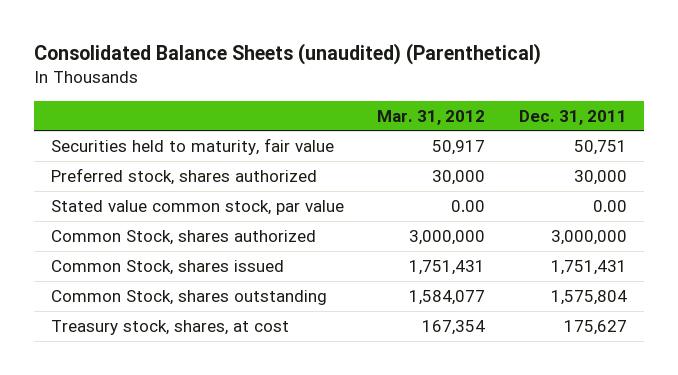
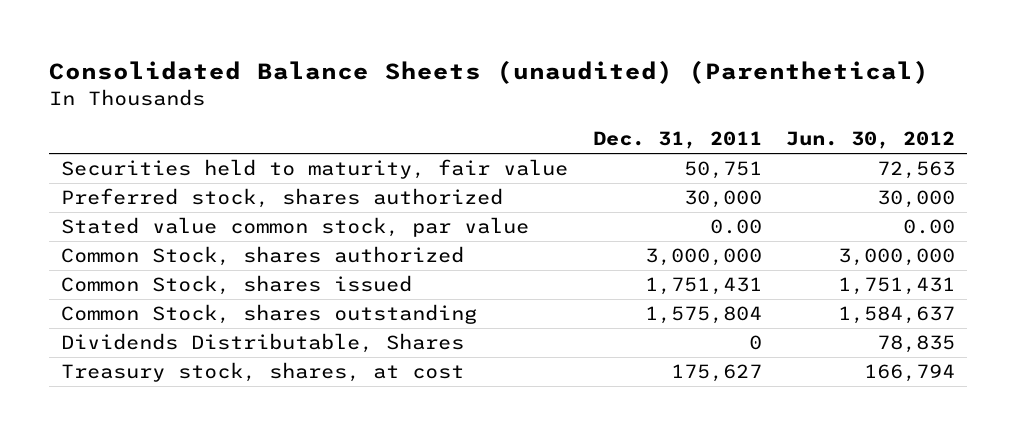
[377,109,486,125] Mar. 31, 2012 -> none
none -> [785,130,955,149] Jun. 30, 2012
none -> [61,333,465,354] Dividends Distributable, Shares

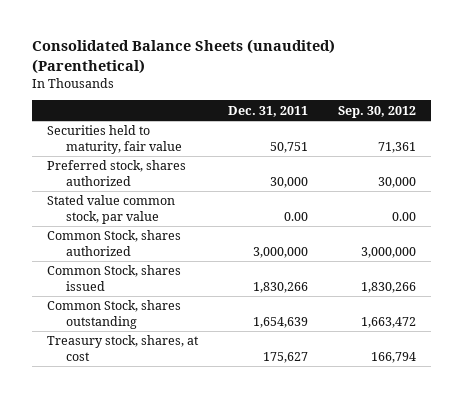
[785,130,955,149] Jun. 30, 2012 -> none
none -> [338,105,417,118] Sep. 30, 2012
[61,333,465,354] Dividends Distributable, Shares -> none
[644,277,762,296] 1,751,431 -> [253,281,309,293] 1,830,266
[644,306,762,325] 1,575,804 -> [253,316,309,328] 1,654,639

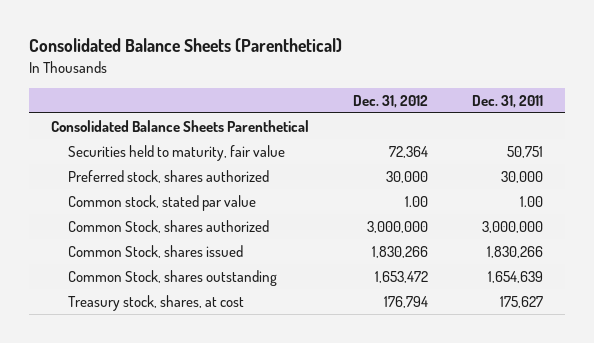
[31,39,335,74] Consolidated Balance Sheets (unaudited) (Parenthetical) -> [29,38,343,53] Consolidated Balance Sheets (Parenthetical)
[338,105,417,118] Sep. 30, 2012 -> none
none -> [353,94,429,108] Dec. 31, 2012
none -> [51,119,310,132] Consolidated Balance Sheets Parenthetical
[47,195,176,224] Stated value common stock, par value -> [67,194,256,211] Common stock, stated par value
[284,211,309,221] 0.00 -> [520,195,544,207] 1.00

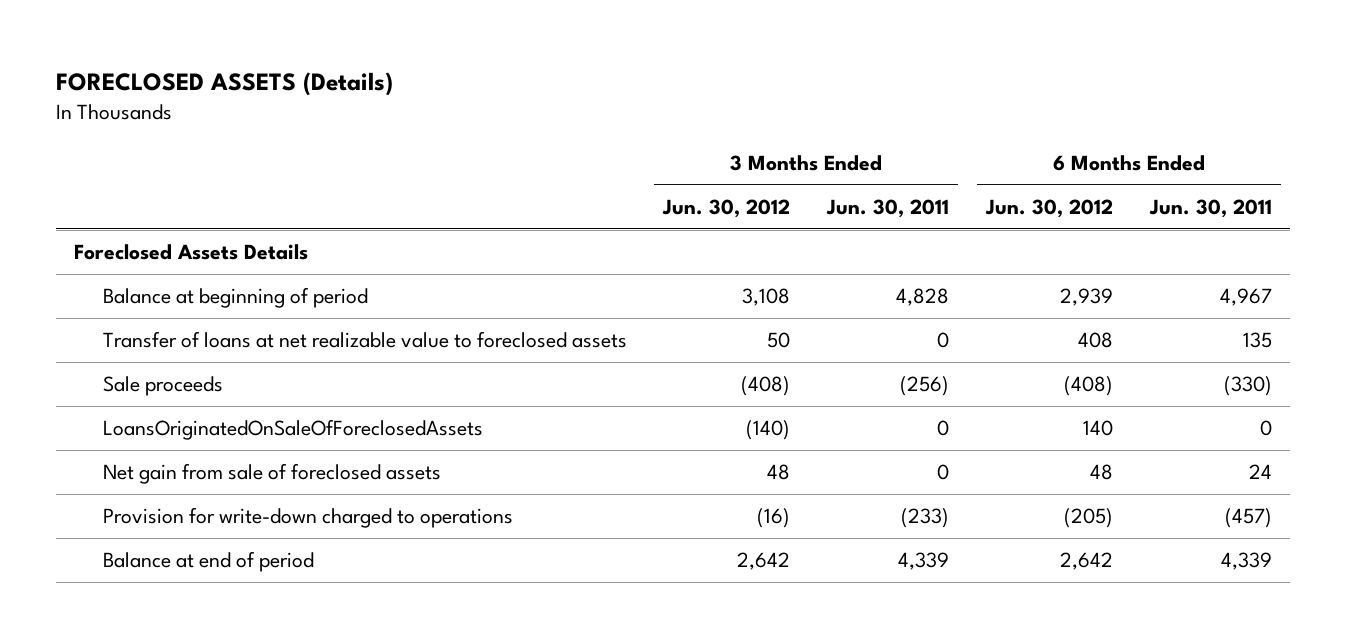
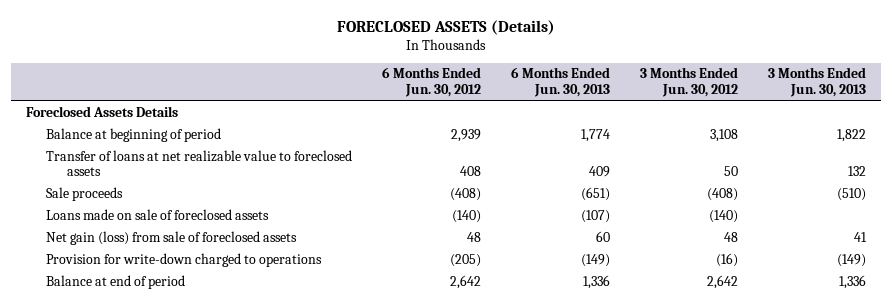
[826,198,950,218] Jun. 30, 2011 -> none
[1148,198,1272,218] Jun. 30, 2011 -> none
none -> [511,67,611,97] 6 Months Ended Jun. 30, 2013
none -> [767,67,866,97] 3 Months Ended Jun. 30, 2013
[102,419,483,441] LoansOriginatedOnSaleOfForeclosedAssets -> none
none -> [46,208,270,220] Loans made on sale of foreclosed assets
[102,463,441,485] Net gain from sale of foreclosed assets -> [46,230,298,245] Net gain (loss) from sale of foreclosed assets

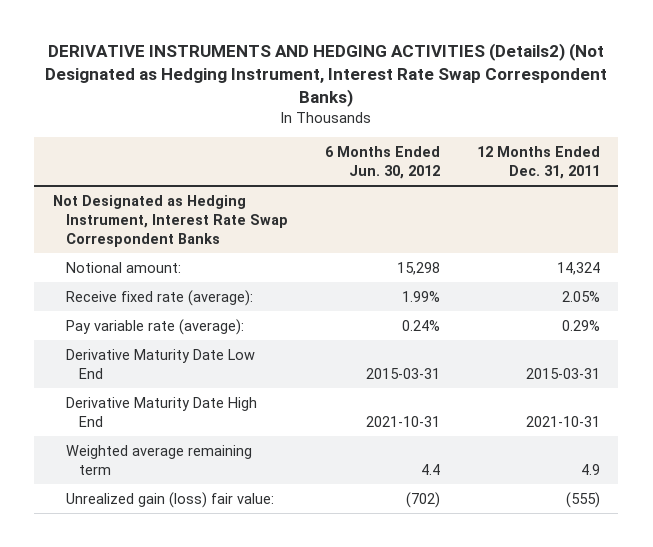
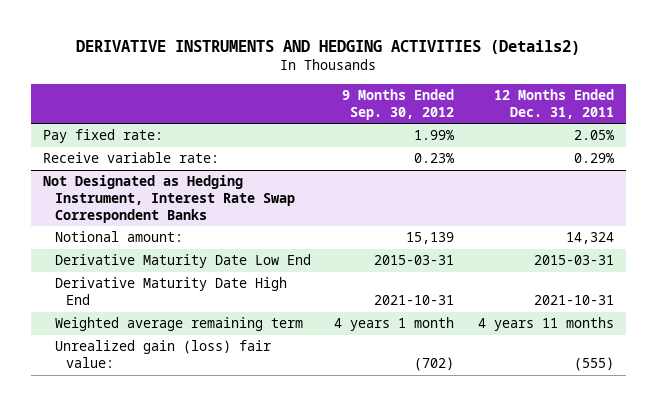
[45,43,608,107] DERIVATIVE INSTRUMENTS AND HEDGING ACTIVITIES (Details2) (Not Designated as Hedging Instrument, Interest Rate Swap Correspondent Banks) -> [76,39,581,55] DERIVATIVE INSTRUMENTS AND HEDGING ACTIVITIES (Details2)
[325,146,441,180] 6 Months Ended Jun. 30, 2012 -> none
none -> [342,88,455,120] 9 Months Ended Sep. 30, 2012
none -> [42,129,163,144] Pay fixed rate:
none -> [42,152,219,164] Receive variable rate:
[66,289,254,306] Receive fixed rate (average): -> none
[66,318,245,335] Pay variable rate (average): -> none
[580,463,600,475] 4.9 -> [477,317,614,332] 4 years 11 months

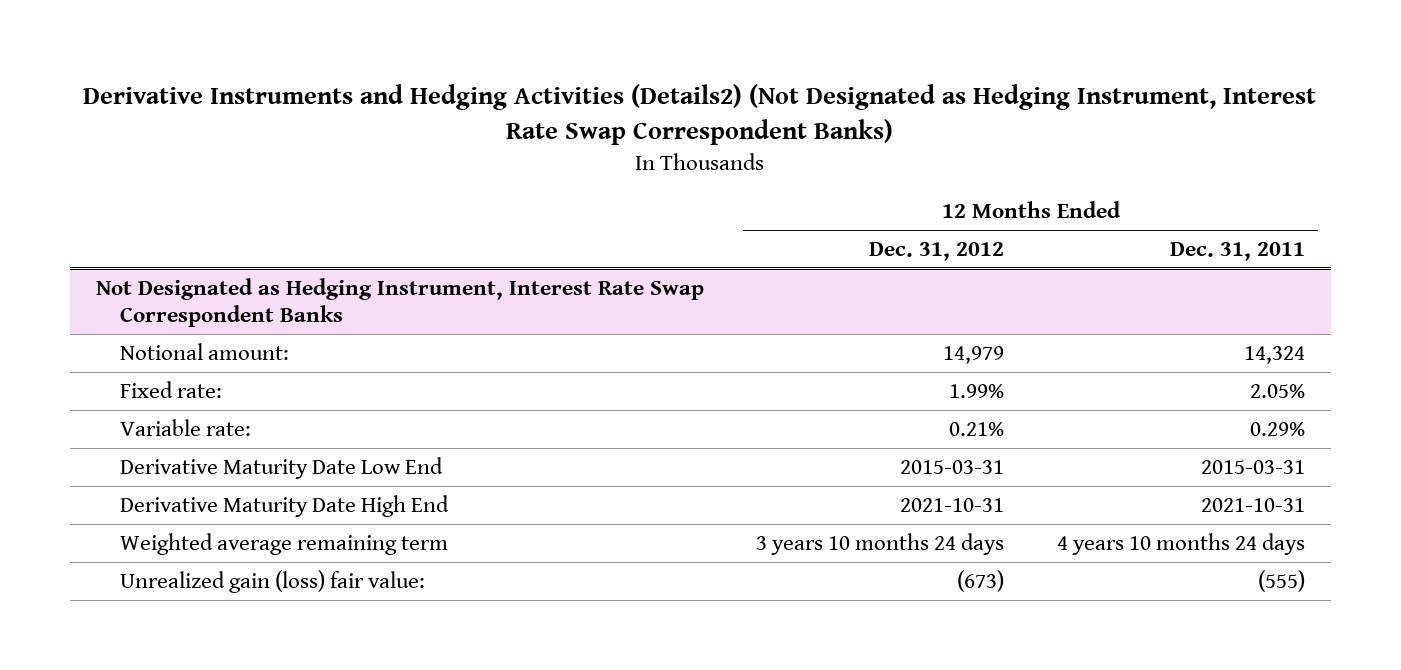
[76,39,581,55] DERIVATIVE INSTRUMENTS AND HEDGING ACTIVITIES (Details2) -> [83,84,1317,146] Derivative Instruments and Hedging Activities (Details2) (Not Designated as Hedging Instrument, Interest Rate Swap Correspondent Banks)
[342,88,455,120] 9 Months Ended Sep. 30, 2012 -> none
none -> [869,242,1005,262] Dec. 31, 2012
[42,129,163,144] Pay fixed rate: -> none
[42,152,219,164] Receive variable rate: -> none
none -> [119,380,222,398] Fixed rate:
none -> [119,418,251,436] Variable rate:
[477,317,614,332] 4 years 11 months -> [1056,532,1305,555] 4 years 10 months 24 days

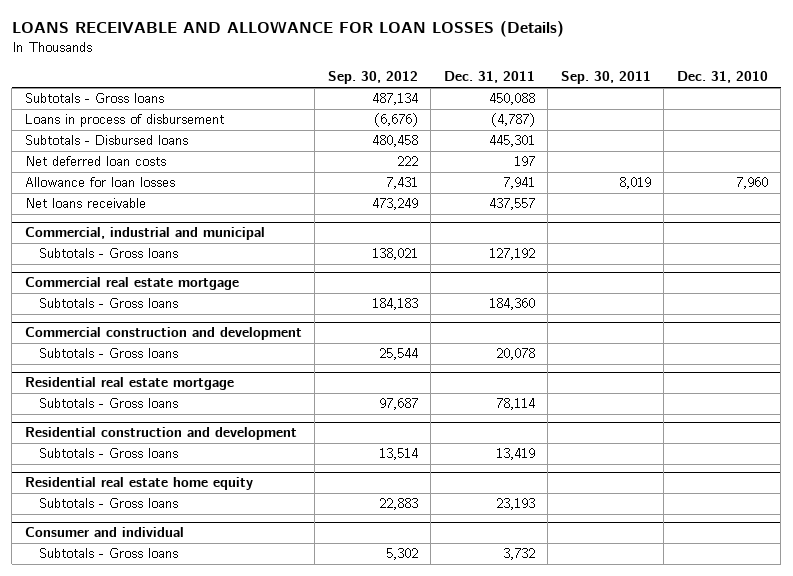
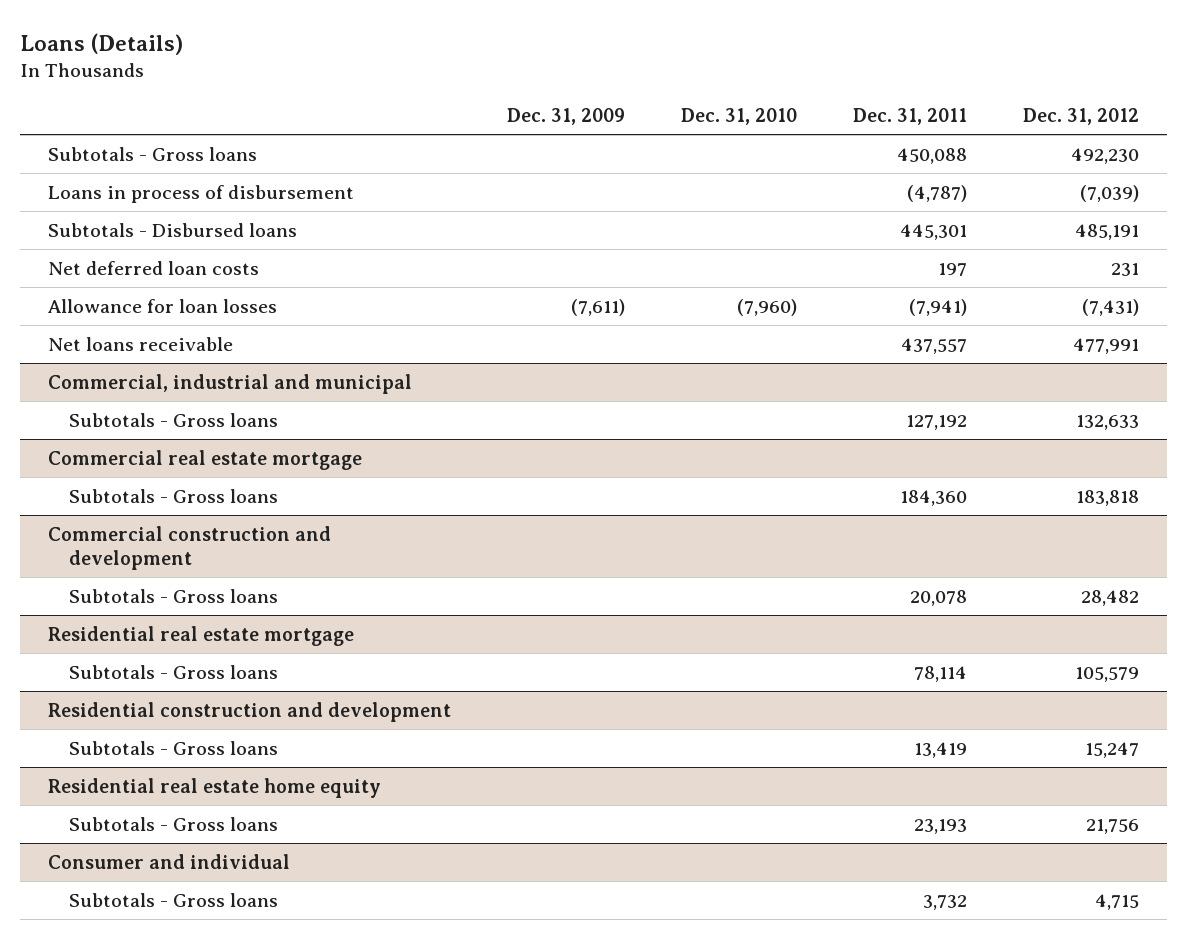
[11,21,564,38] LOANS RECEIVABLE AND ALLOWANCE FOR LOAN LOSSES (Details) -> [20,32,184,55] Loans (Details)
[327,71,418,85] Sep. 30, 2012 -> none
[560,71,651,85] Sep. 30, 2011 -> none
none -> [507,108,626,126] Dec. 31, 2009
none -> [1022,108,1139,126] Dec. 31, 2012
[502,177,535,190] 7,941 -> [908,298,967,316] (7,941)
[735,177,768,190] 7,960 -> [737,298,798,316] (7,960)

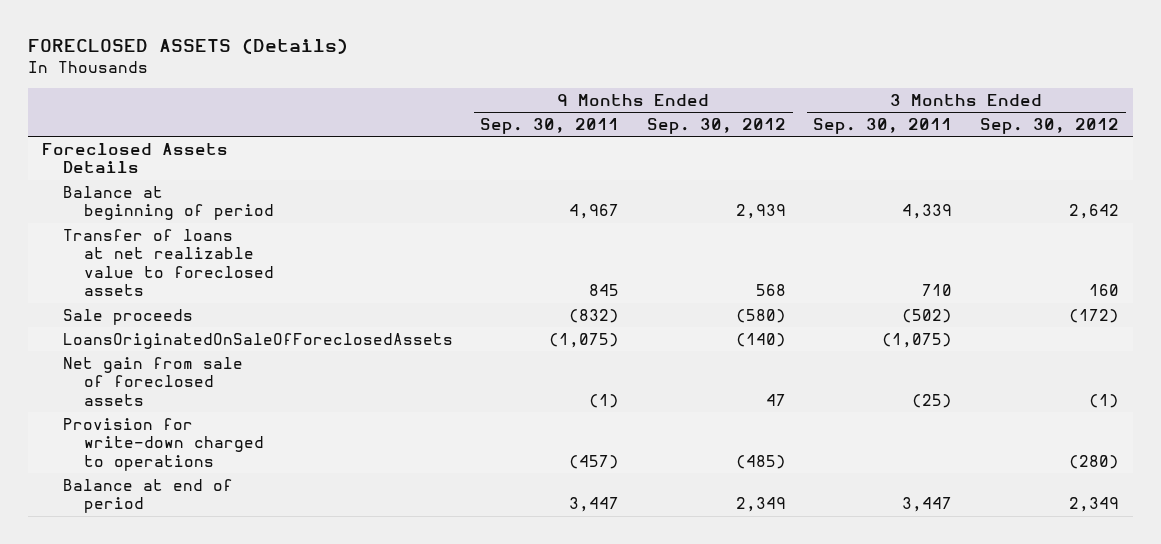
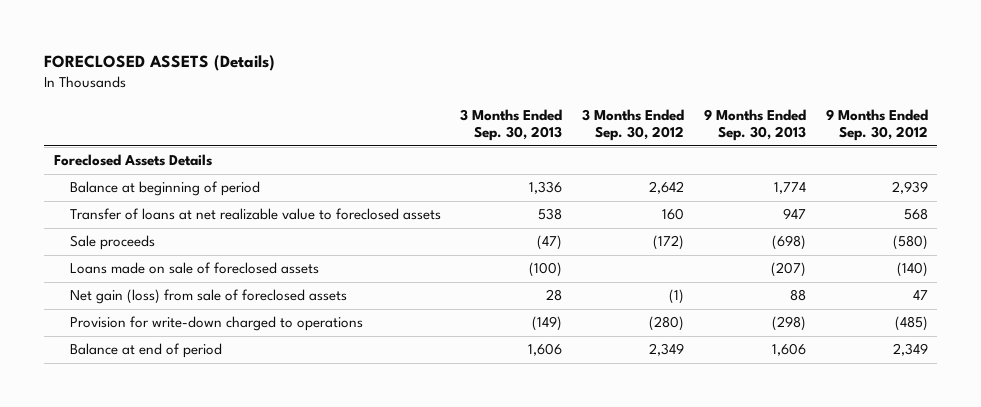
[480,118,620,135] Sep. 30, 2011 -> none
[813,118,953,135] Sep. 30, 2011 -> none
none -> [460,108,563,142] 3 Months Ended Sep. 30, 2013
none -> [703,108,806,142] 9 Months Ended Sep. 30, 2013
[62,332,453,349] LoansOriginatedOnSaleOfForeclosedAssets -> [69,262,319,275] Loans made on sale of foreclosed assets
[62,356,243,406] Net gain from sale of foreclosed assets -> [69,289,347,305] Net gain (loss) from sale of foreclosed assets

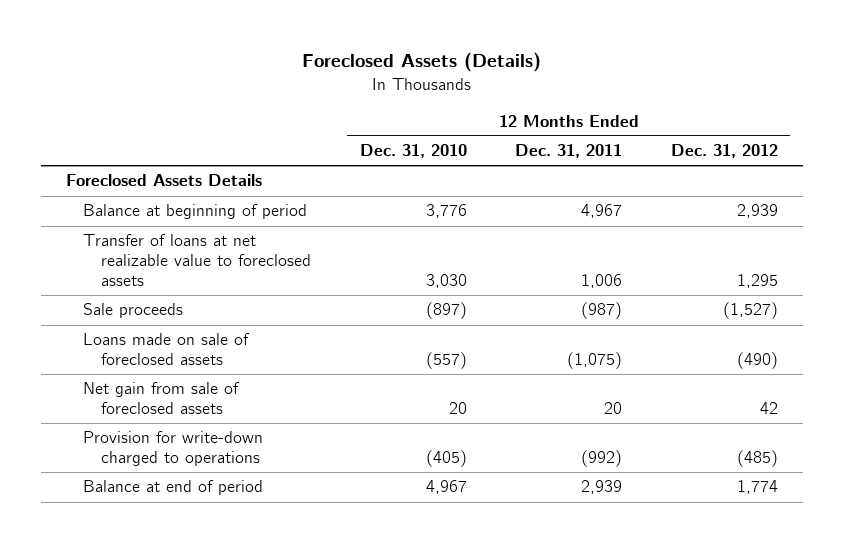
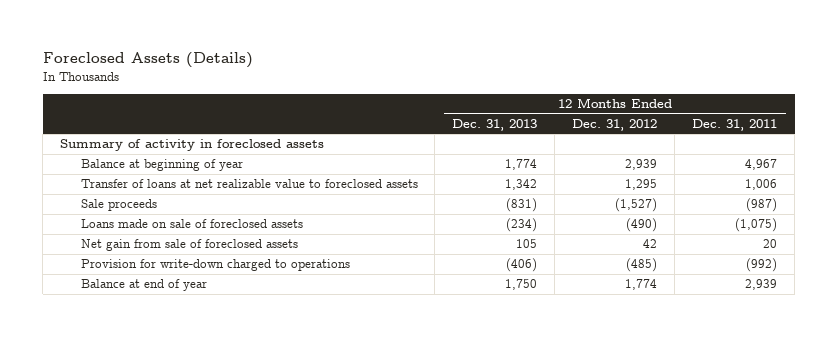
[359,144,467,159] Dec. 31, 2010 -> none
none -> [452,118,538,131] Dec. 31, 2013
[65,174,262,187] Foreclosed Assets Details -> none
none -> [59,139,324,152] Summary of activity in foreclosed assets
[83,204,308,220] Balance at beginning of period -> [80,159,243,172] Balance at beginning of year
[83,480,264,496] Balance at end of period -> [80,279,207,292] Balance at end of year

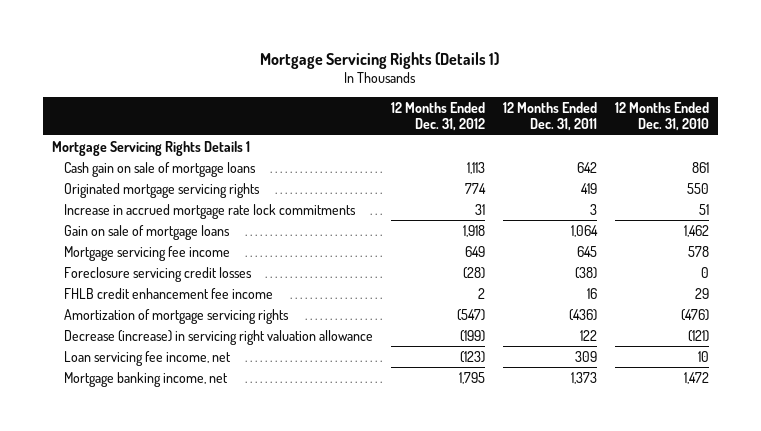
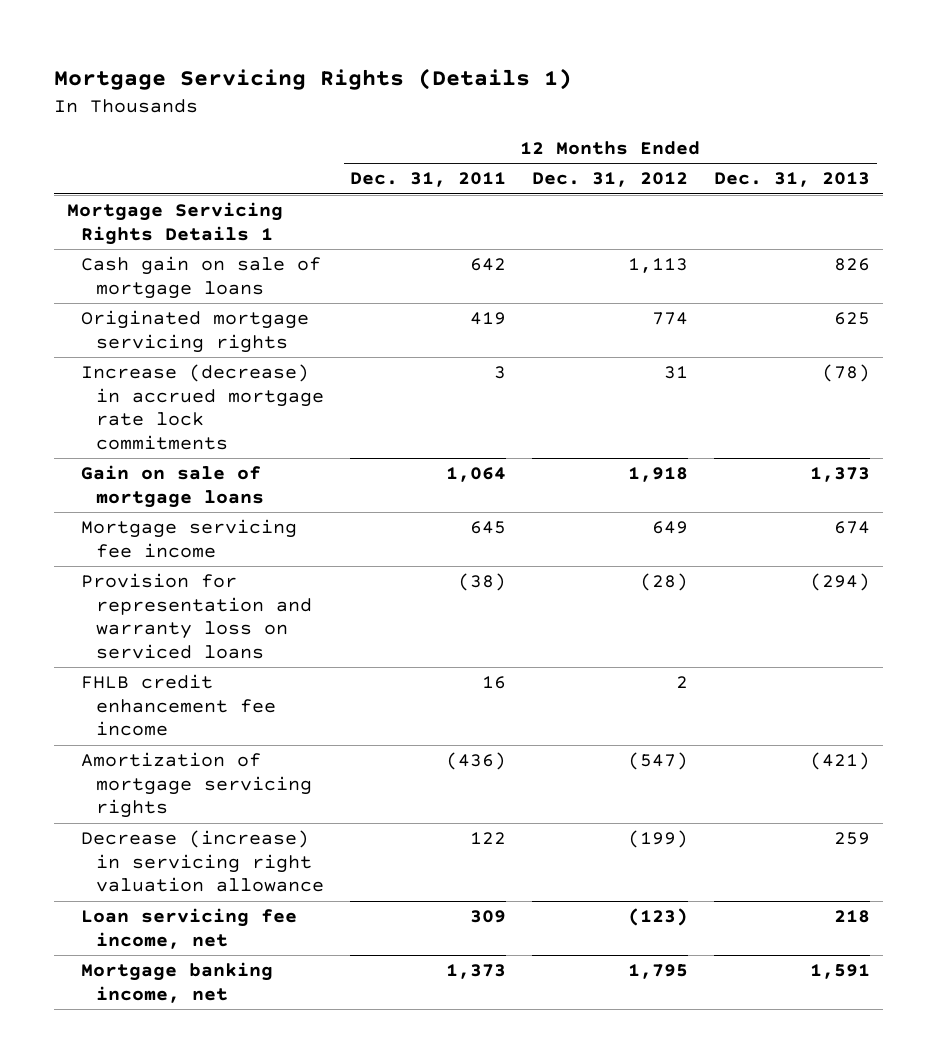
[614,102,709,132] 12 Months Ended Dec. 31, 2010 -> none
none -> [714,172,871,188] Dec. 31, 2013
[63,203,356,219] Increase in accrued mortgage rate lock commitments -> [81,364,325,450] Increase (decrease) in accrued mortgage rate lock commitments
[63,266,252,282] Foreclosure servicing credit losses -> [81,573,313,659] Provision for representation and warranty loss on serviced loans

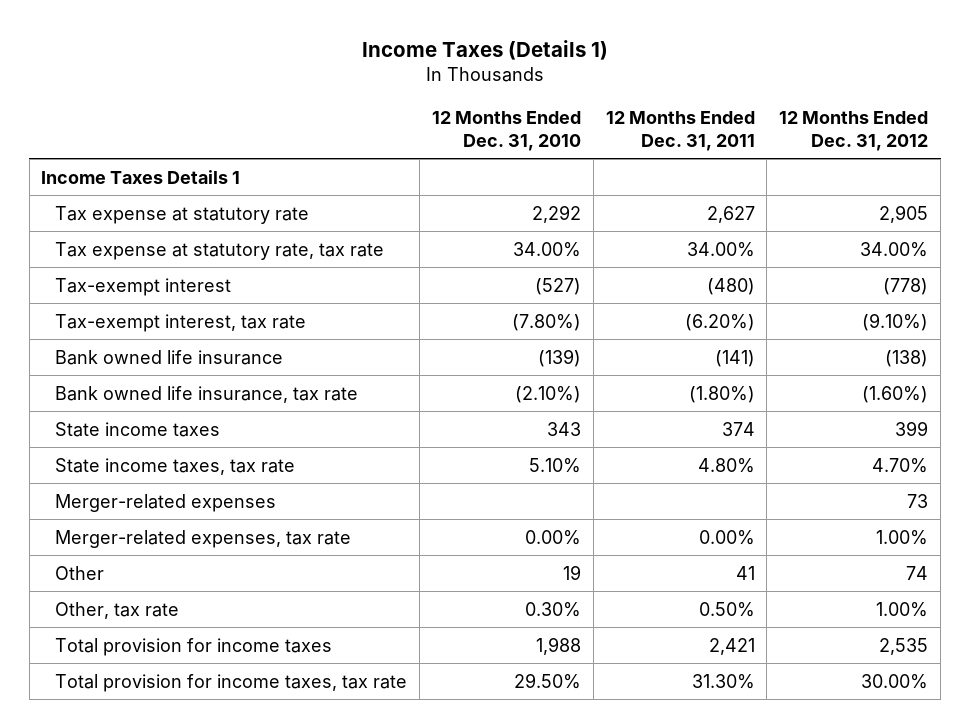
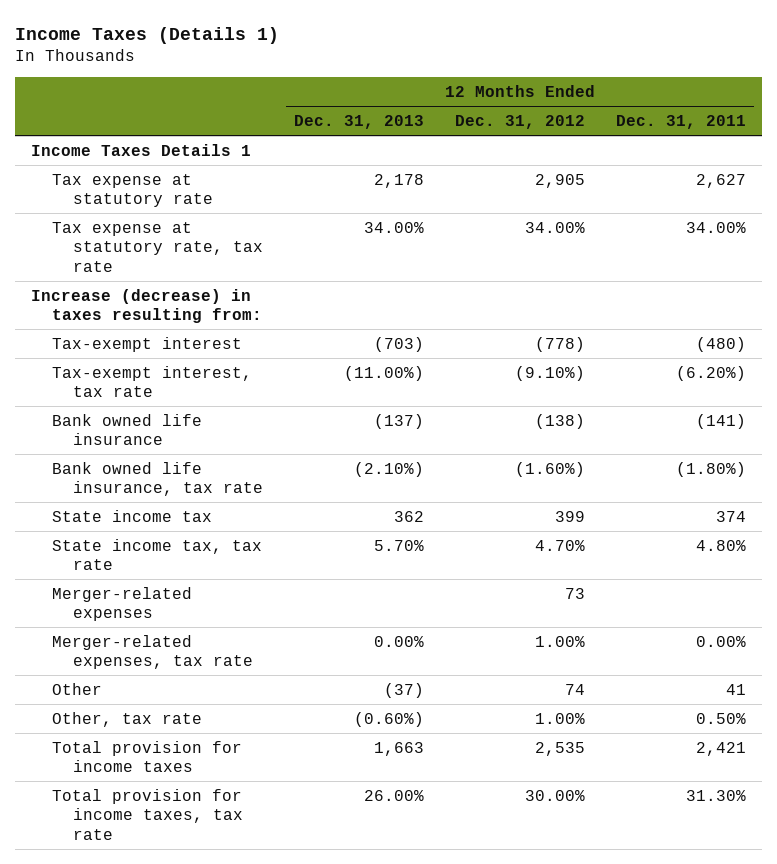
[431,110,581,152] 12 Months Ended Dec. 31, 2010 -> none
none -> [293,114,424,129] Dec. 31, 2013
none -> [30,288,262,324] Increase (decrease) in taxes resulting from:
[55,421,221,437] State income taxes -> [51,509,212,522] State income tax
[55,457,296,475] State income taxes, tax rate -> [51,538,262,571] State income tax, tax rate

